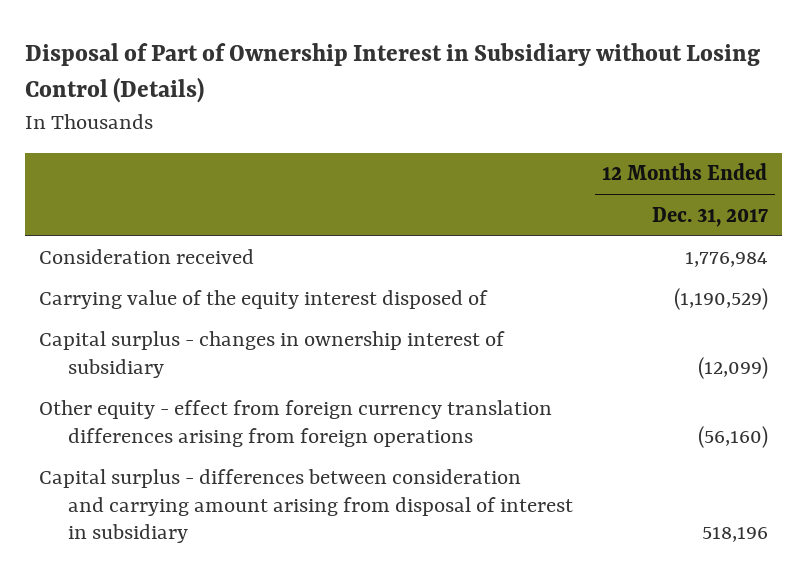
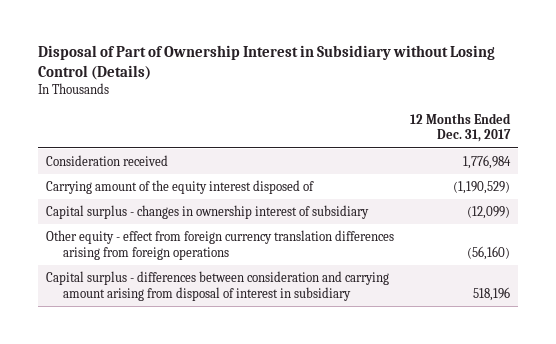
[39,290,489,310] Carrying value of the equity interest disposed of -> [45,179,314,194] Carrying amount of the equity interest disposed of

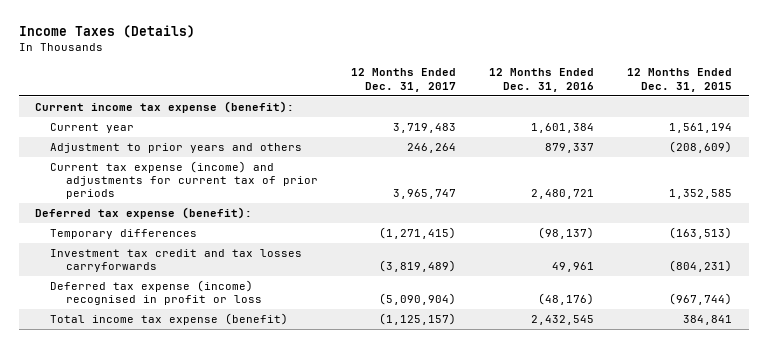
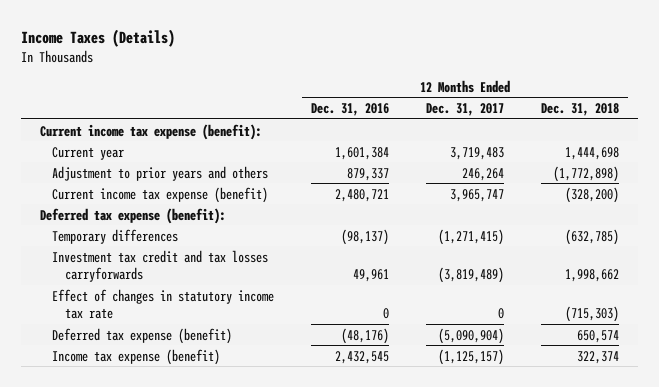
[627,68,733,92] 12 Months Ended Dec. 31, 2015 -> none
none -> [541,102,620,116] Dec. 31, 2018
[50,161,318,200] Current tax expense (income) and adjustments for current tax of prior periods -> [52,186,269,203] Current income tax expense (benefit)
none -> [52,288,275,320] Effect of changes in statutory income tax rate
[50,280,262,306] Deferred tax expense (income) recognised in profit or loss -> [52,327,233,344] Deferred tax expense (benefit)
[50,313,289,326] Total income tax expense (benefit) -> [52,348,221,365] Income tax expense (benefit)

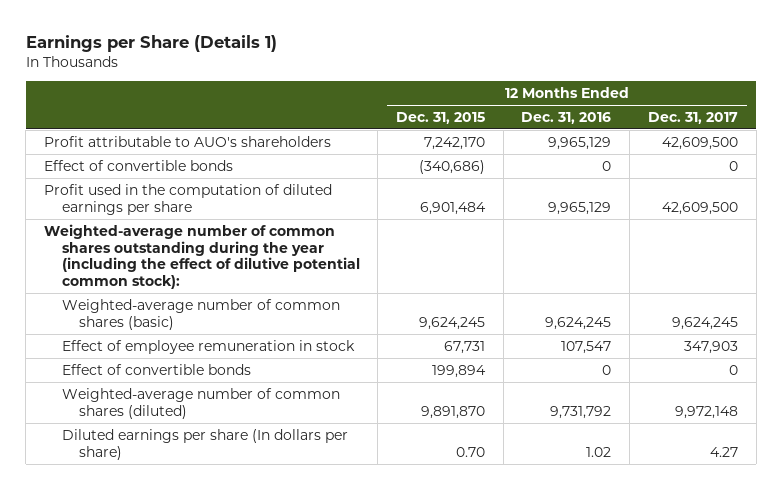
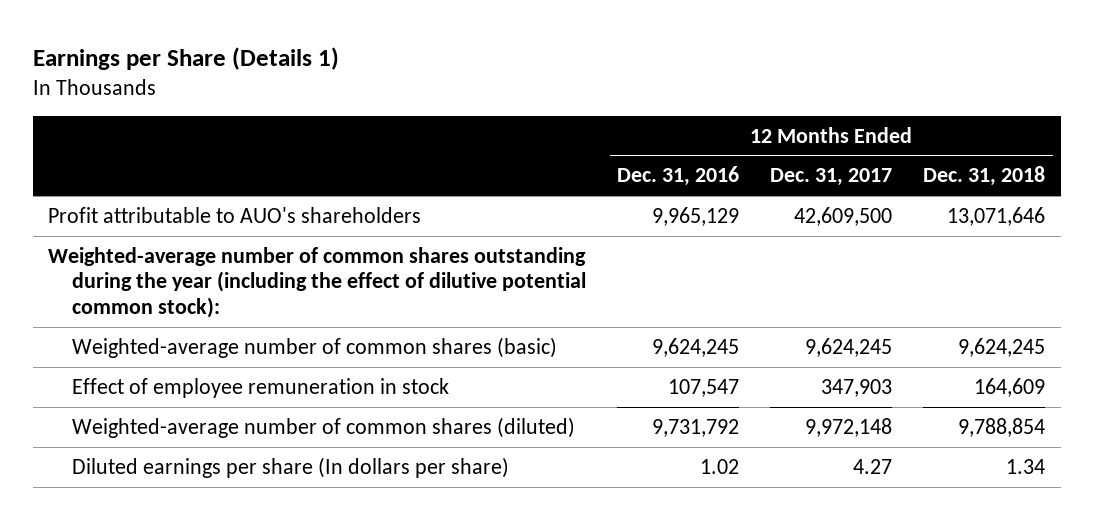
[396,112,486,125] Dec. 31, 2015 -> none
none -> [923,166,1046,187] Dec. 31, 2018
[44,159,234,171] Effect of convertible bonds -> none
[44,183,333,215] Profit used in the computation of diluted earnings per share -> none
[61,363,251,375] Effect of convertible bonds -> none

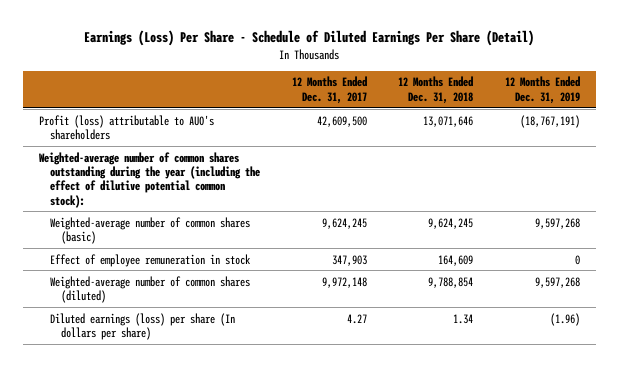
[32,46,339,70] Earnings per Share (Details 1) -> [84,30,535,47] Earnings (Loss) Per Share - Schedule of Diluted Earnings Per Share (Detail)
[617,166,740,187] Dec. 31, 2016 -> none
none -> [505,76,581,104] 12 Months Ended Dec. 31, 2019
[48,206,422,223] Profit attributable to AUO's shareholders -> [38,114,214,140] Profit (loss) attributable to AUO's shareholders
[72,456,510,478] Diluted earnings per share (In dollars per share) -> [50,312,236,340] Diluted earnings (loss) per share (In dollars per share)

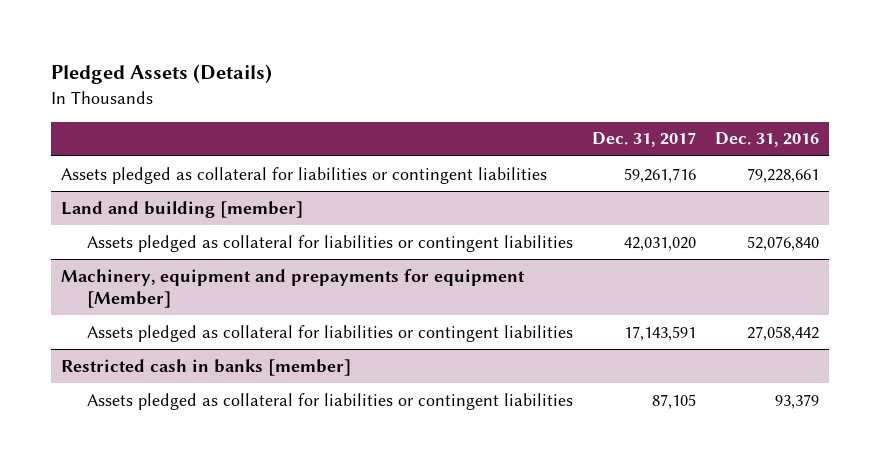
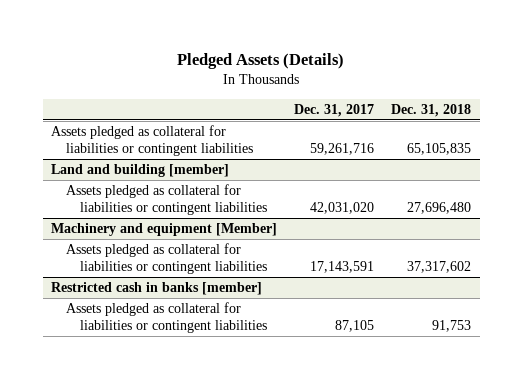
[715,132,820,148] Dec. 31, 2016 -> none
none -> [391,103,472,117] Dec. 31, 2018
[61,268,526,308] Machinery, equipment and prepayments for equipment [Member] -> [51,223,278,237] Machinery and equipment [Member]

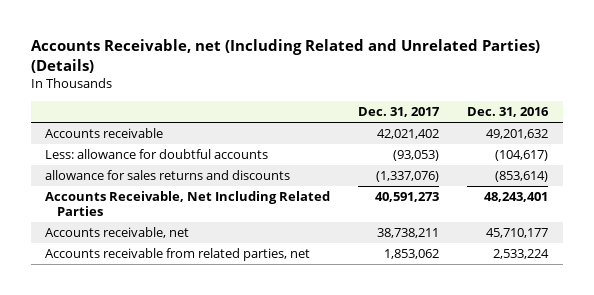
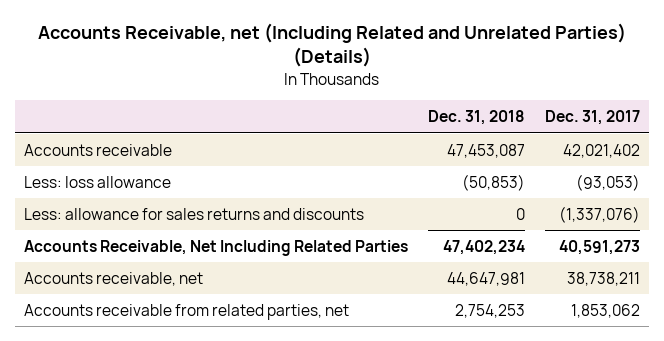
[467,106,550,117] Dec. 31, 2016 -> none
none -> [427,110,525,126] Dec. 31, 2018
[45,149,269,160] Less: allowance for doubtful accounts -> [24,175,172,188] Less: loss allowance
[45,170,291,181] allowance for sales returns and discounts -> [24,207,365,220] Less: allowance for sales returns and discounts

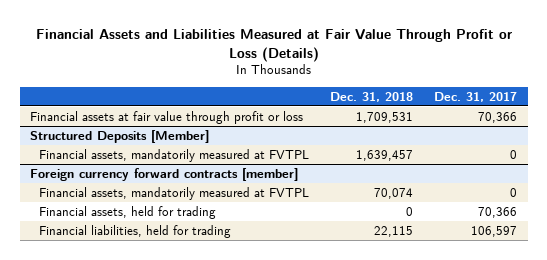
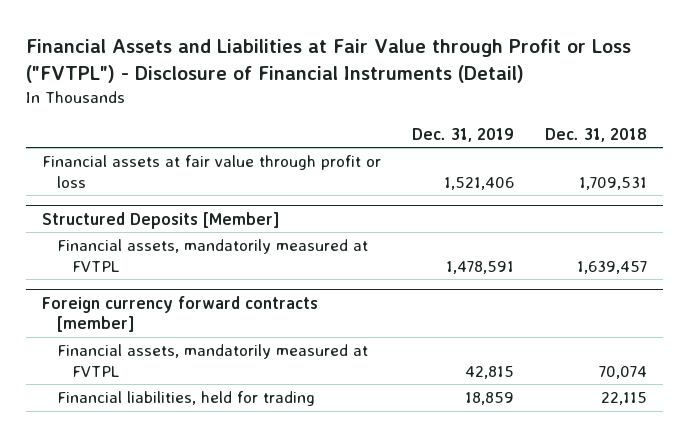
[35,28,512,62] Financial Assets and Liabilities Measured at Fair Value Through Profit or Loss (Details) -> [26,39,632,83] Financial Assets and Liabilities at Fair Value through Profit or Loss ("FVTPL") - Disclosure of Financial Instruments (Detail)
[434,91,518,102] Dec. 31, 2017 -> none
none -> [412,127,515,142] Dec. 31, 2019
[39,205,217,219] Financial assets, held for trading -> none

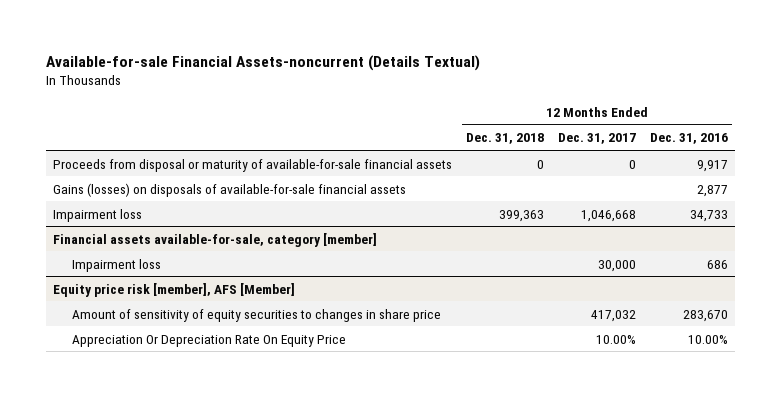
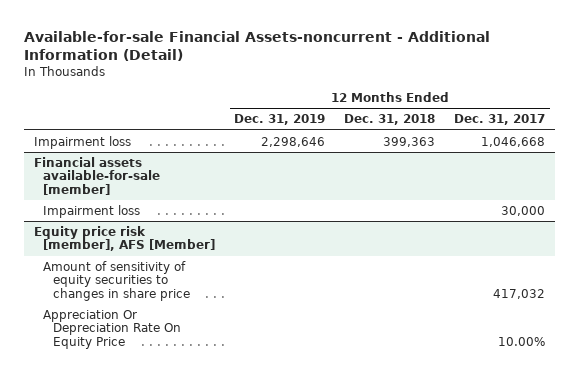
[45,54,480,71] Available-for-sale Financial Assets-noncurrent (Details Textual) -> [24,31,491,61] Available-for-sale Financial Assets-noncurrent - Additional Information (Detail)
[650,133,729,145] Dec. 31, 2016 -> none
none -> [234,114,326,126] Dec. 31, 2019
[52,158,452,172] Proceeds from disposal or maturity of available-for-sale financial assets -> none
[52,182,406,197] Gains (losses) on disposals of available-for-sale financial assets -> none
[52,232,377,247] Financial assets available-for-sale, category [member] -> [33,156,161,195] Financial assets available-for-sale [member]

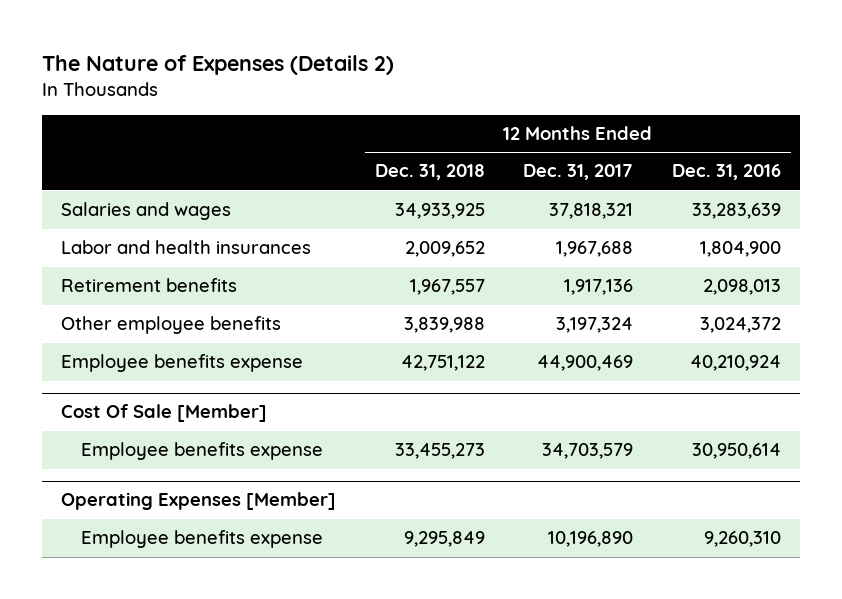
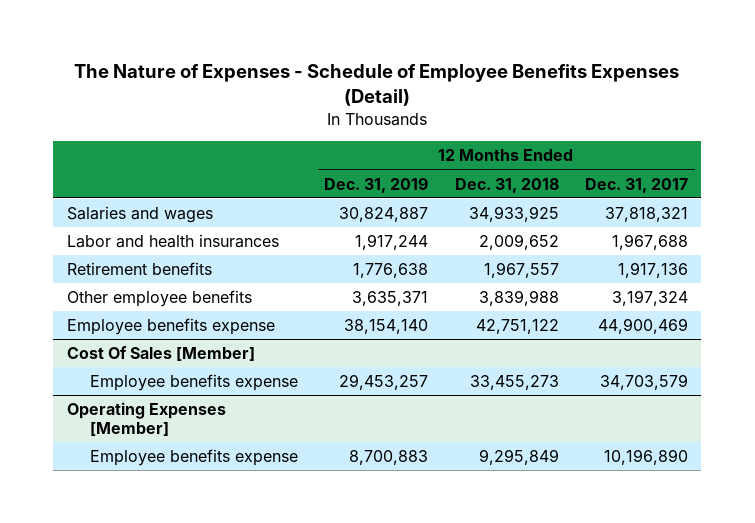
[42,54,395,75] The Nature of Expenses (Details 2) -> [74,64,680,107] The Nature of Expenses - Schedule of Employee Benefits Expenses (Detail)
[671,164,781,181] Dec. 31, 2016 -> none
none -> [324,176,429,193] Dec. 31, 2019
[61,404,268,423] Cost Of Sale [Member] -> [66,346,255,362] Cost Of Sales [Member]

